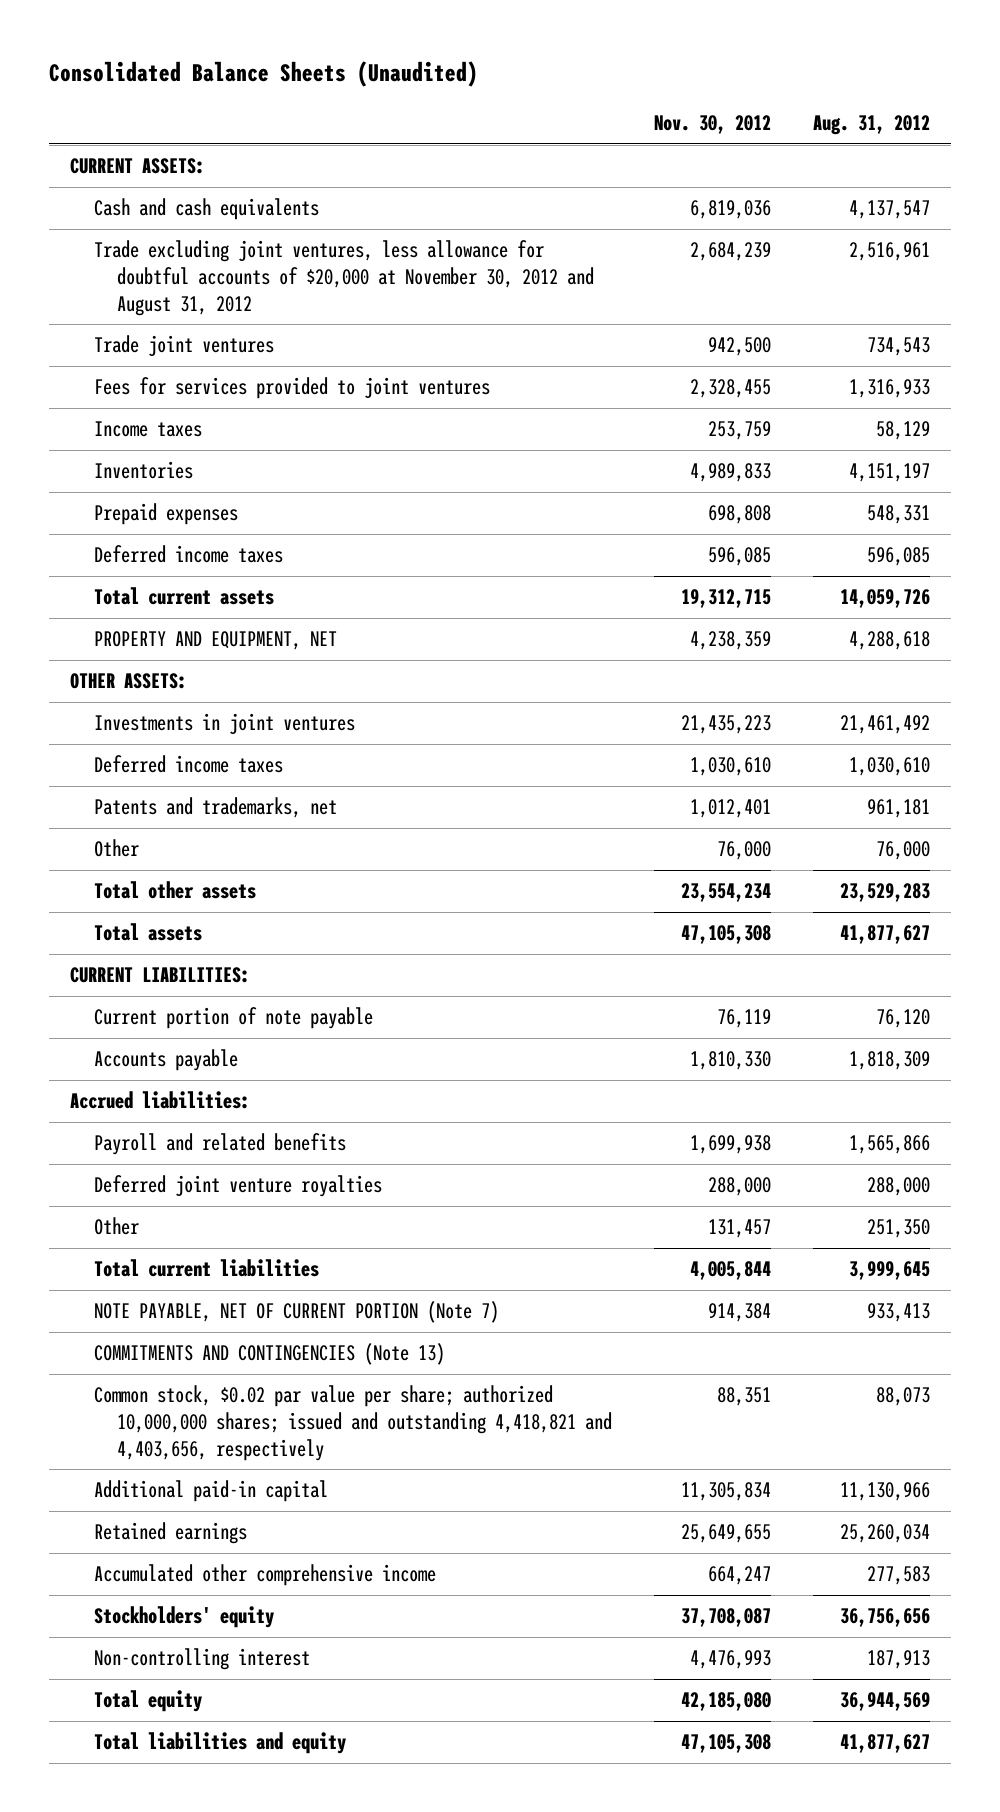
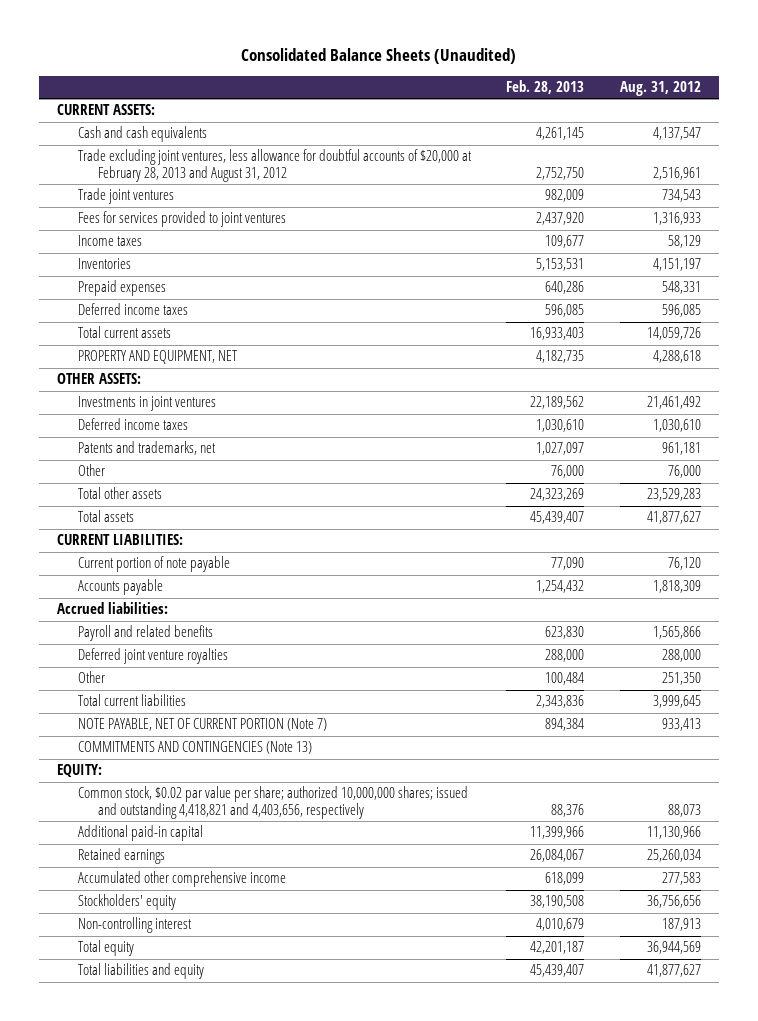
[654,115,772,135] Nov. 30, 2012 -> none
none -> [506,79,585,94] Feb. 28, 2013
[93,240,595,316] Trade excluding joint ventures, less allowance for doubtful accounts of $20,000 at November 30, 2012 and August 31, 2012 -> [77,149,472,183] Trade excluding joint ventures, less allowance for doubtful accounts of $20,000 at February 28, 2013 and August 31, 2012
none -> [57,764,103,778] EQUITY:

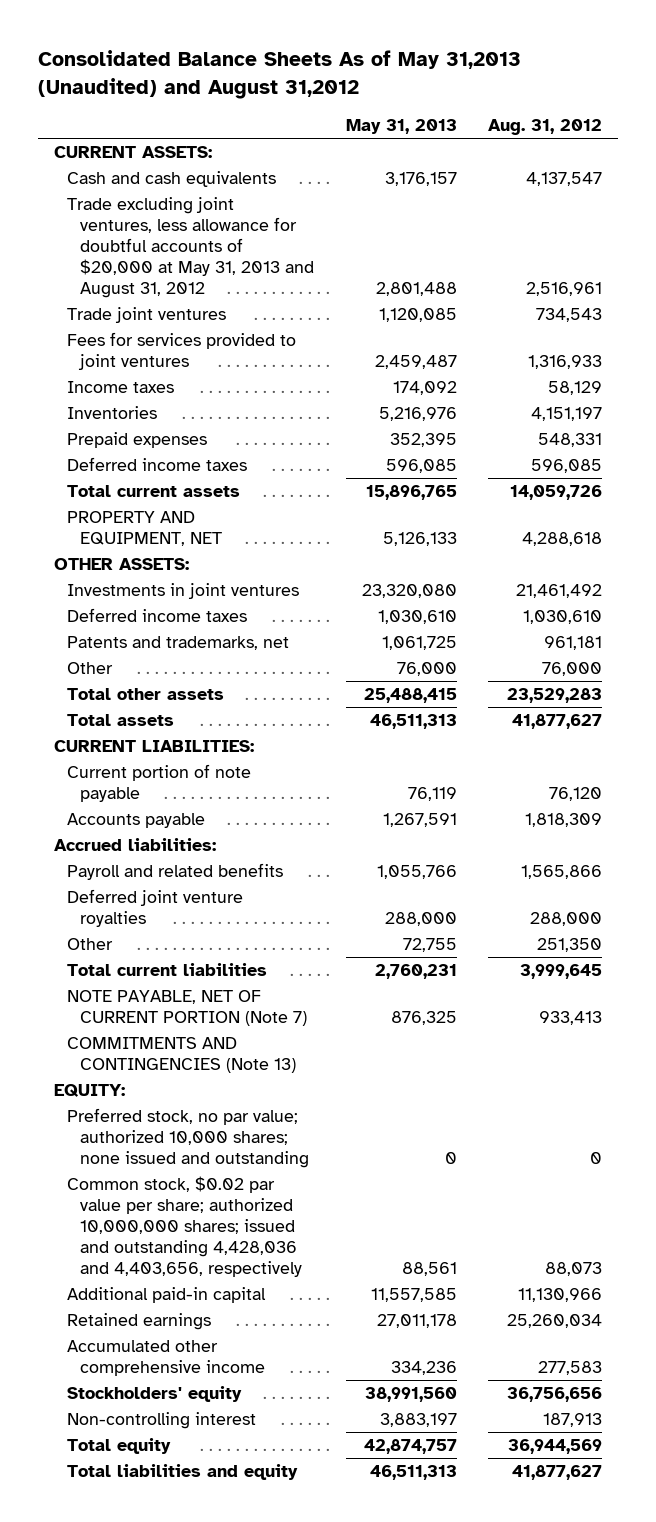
[241,48,517,65] Consolidated Balance Sheets (Unaudited) -> [37,49,521,100] Consolidated Balance Sheets As of May 31,2013 (Unaudited) and August 31,2012
[506,79,585,94] Feb. 28, 2013 -> none
none -> [345,119,457,135] May 31, 2013
[77,149,472,183] Trade excluding joint ventures, less allowance for doubtful accounts of $20,000 at February 28, 2013 and August 31, 2012 -> [66,197,314,299] Trade excluding joint ventures, less allowance for doubtful accounts of $20,000 at May 31, 2013 and August 31, 2012
none -> [66,1108,309,1169] Preferred stock, no par value; authorized 10,000 shares; none issued and outstanding
[77,786,468,820] Common stock, $0.02 par value per share; authorized 10,000,000 shares; issued and outstanding 4,418,821 and 4,403,656, respectively -> [66,1176,302,1278] Common stock, $0.02 par value per share; authorized 10,000,000 shares; issued and outstanding 4,428,036 and 4,403,656, respectively

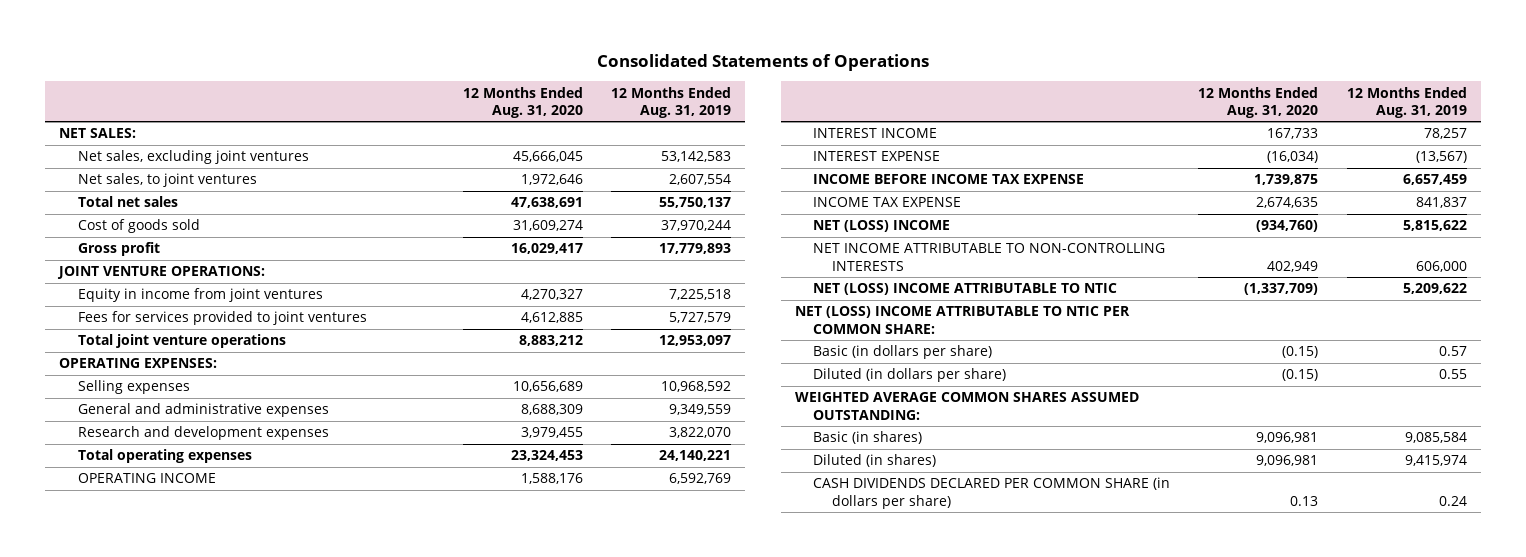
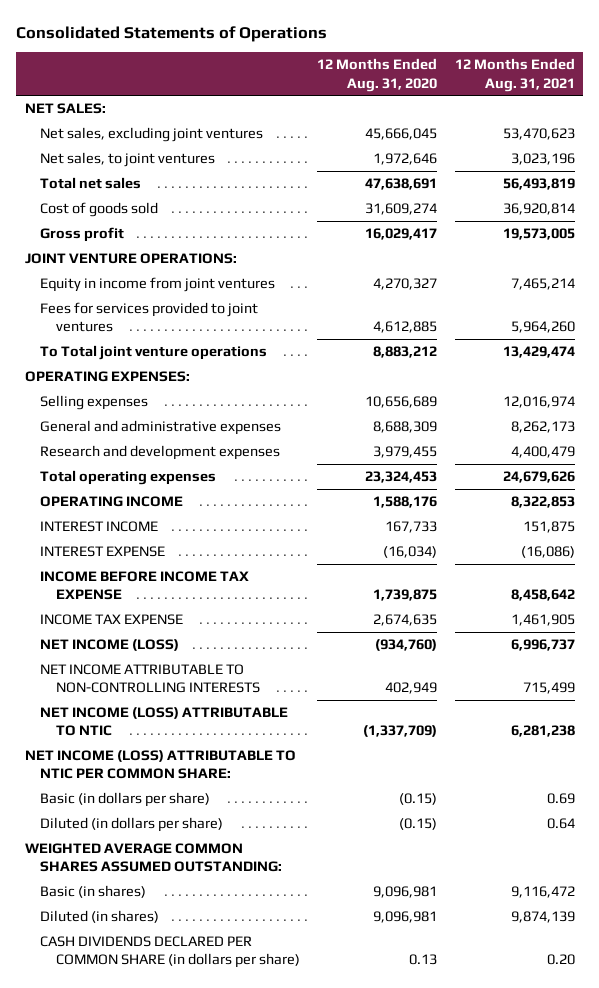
[611,86,732,119] 12 Months Ended Aug. 31, 2019 -> none
none -> [454,58,575,92] 12 Months Ended Aug. 31, 2021
[77,334,286,349] Total joint venture operations -> [40,344,268,360] To Total joint venture operations
[813,220,951,233] NET (LOSS) INCOME -> [40,638,180,651] NET INCOME (LOSS)
[813,283,1118,296] NET (LOSS) INCOME ATTRIBUTABLE TO NTIC -> [40,706,289,737] NET INCOME (LOSS) ATTRIBUTABLE TO NTIC
[794,306,1130,334] NET (LOSS) INCOME ATTRIBUTABLE TO NTIC PER COMMON SHARE: -> [24,749,296,780] NET INCOME (LOSS) ATTRIBUTABLE TO NTIC PER COMMON SHARE:

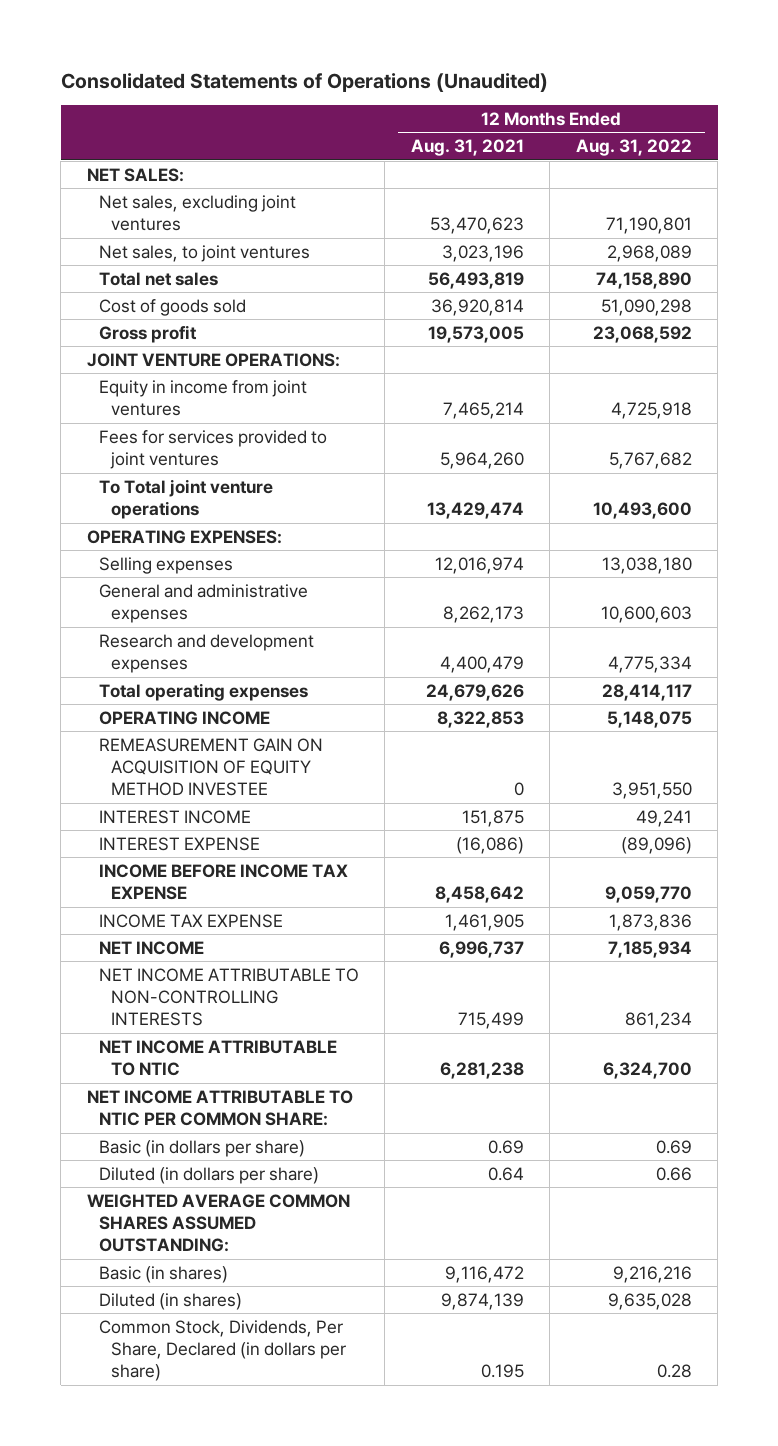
[15,26,327,43] Consolidated Statements of Operations -> [60,72,548,92] Consolidated Statements of Operations (Unaudited)
[317,58,438,92] 12 Months Ended Aug. 31, 2020 -> none
none -> [575,139,692,157] Aug. 31, 2022
none -> [98,737,323,797] REMEASUREMENT GAIN ON ACQUISITION OF EQUITY METHOD INVESTEE
[40,638,180,651] NET INCOME (LOSS) -> [98,940,204,955] NET INCOME
[40,706,289,737] NET INCOME (LOSS) ATTRIBUTABLE TO NTIC -> [98,1039,337,1077] NET INCOME ATTRIBUTABLE TO NTIC
[24,749,296,780] NET INCOME (LOSS) ATTRIBUTABLE TO NTIC PER COMMON SHARE: -> [86,1089,353,1127] NET INCOME ATTRIBUTABLE TO NTIC PER COMMON SHARE:
[40,935,300,969] CASH DIVIDENDS DECLARED PER COMMON SHARE (in dollars per share) -> [98,1319,346,1382] Common Stock, Dividends, Per Share, Declared (in dollars per share)
[546,954,575,966] 0.20 -> [480,1364,524,1379] 0.195

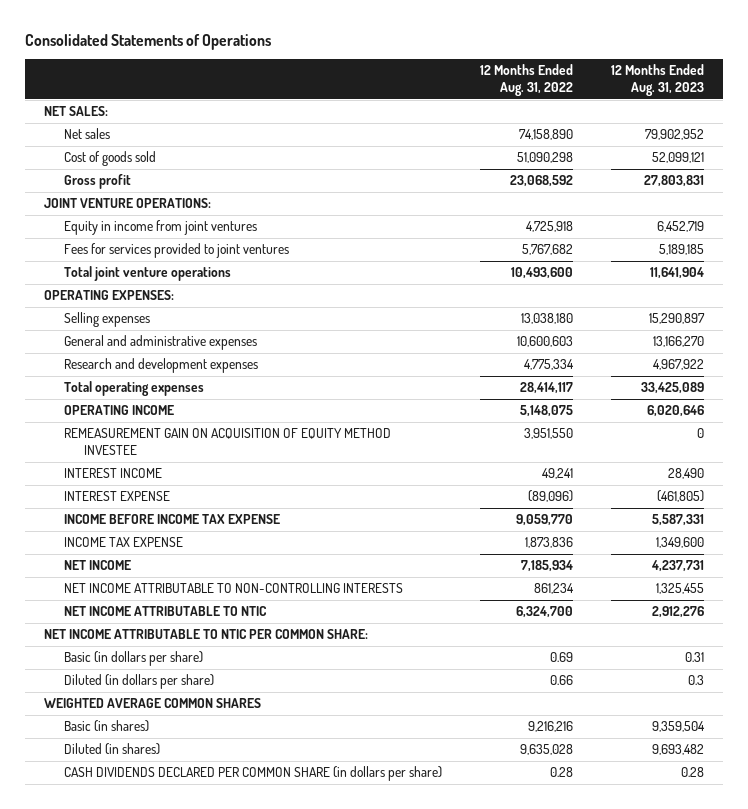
[60,72,548,92] Consolidated Statements of Operations (Unaudited) -> [24,33,271,50] Consolidated Statements of Operations
[410,139,524,157] Aug. 31, 2021 -> none
none -> [610,64,704,97] 12 Months Ended Aug. 31, 2023
[98,194,296,232] Net sales, excluding joint ventures -> none
[98,244,310,262] Net sales, to joint ventures -> none
[98,271,218,286] Total net sales -> [63,128,110,140] Net sales
[98,478,273,520] To Total joint venture operations -> [63,266,231,282] Total joint venture operations
[86,1193,350,1253] WEIGHTED AVERAGE COMMON SHARES ASSUMED OUTSTANDING: -> [44,698,262,709] WEIGHTED AVERAGE COMMON SHARES
[98,1319,346,1382] Common Stock, Dividends, Per Share, Declared (in dollars per share) -> [63,766,442,782] CASH DIVIDENDS DECLARED PER COMMON SHARE (in dollars per share)

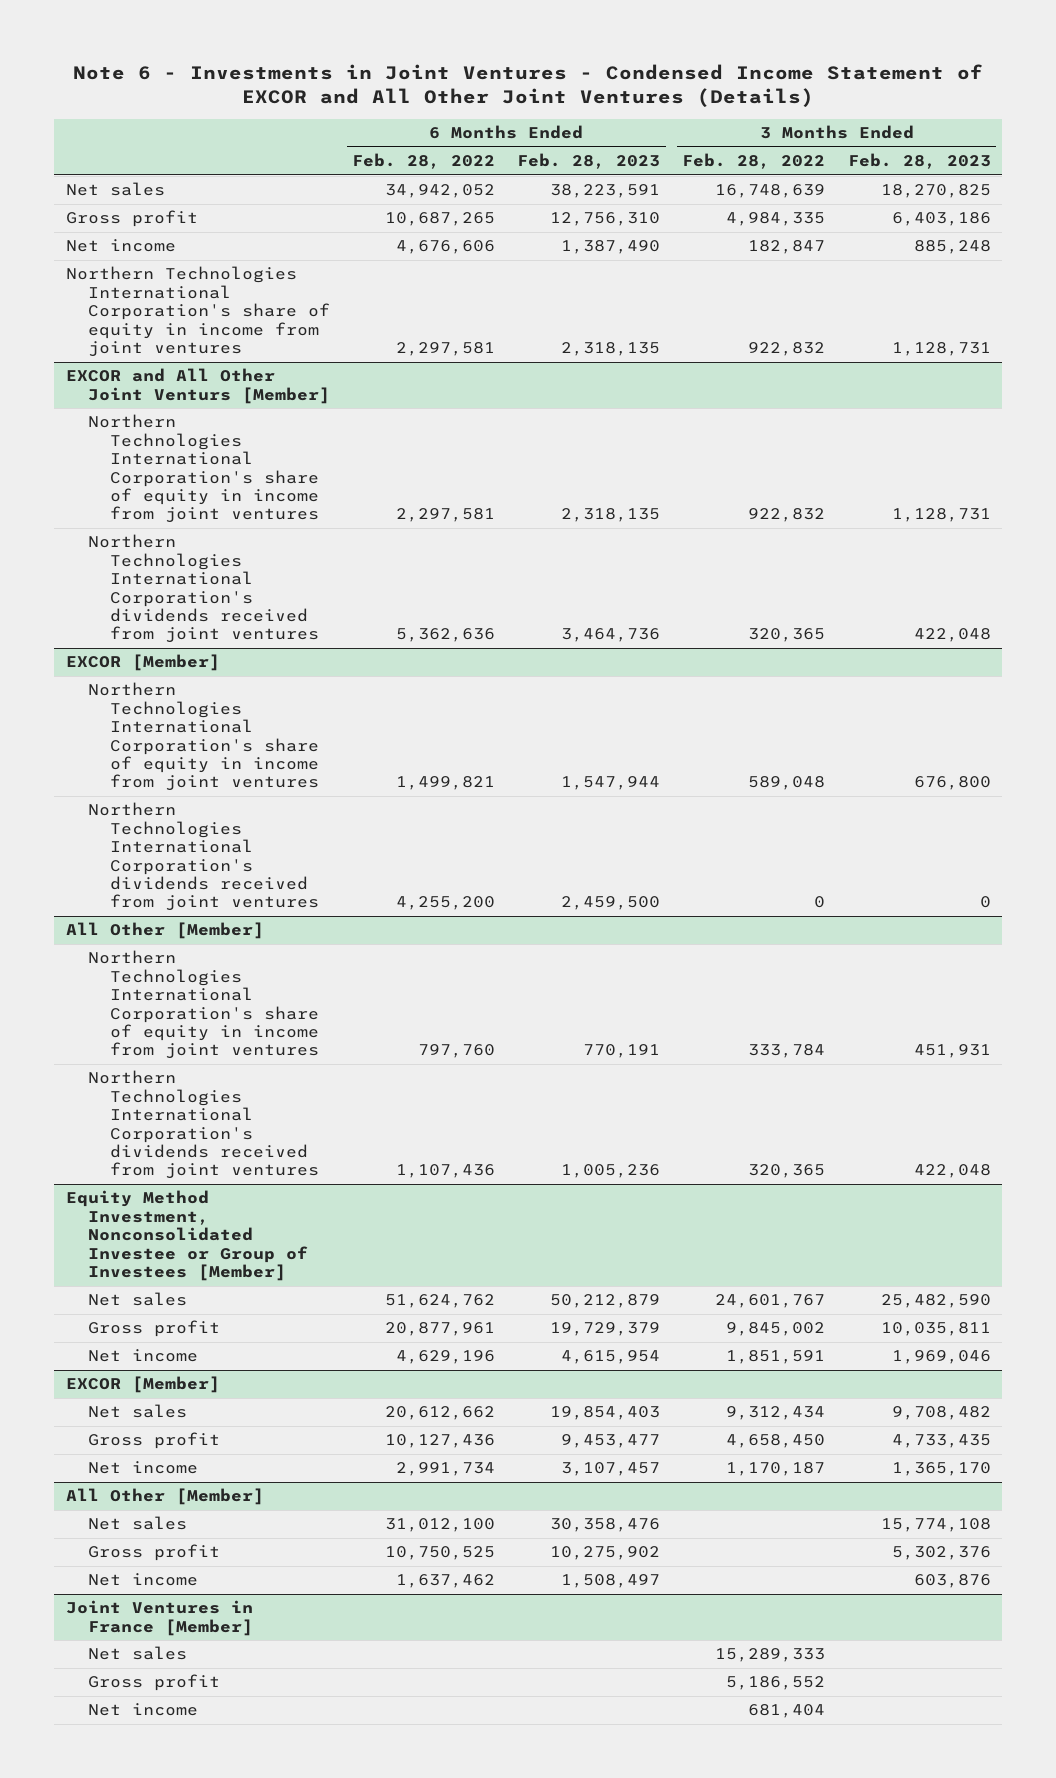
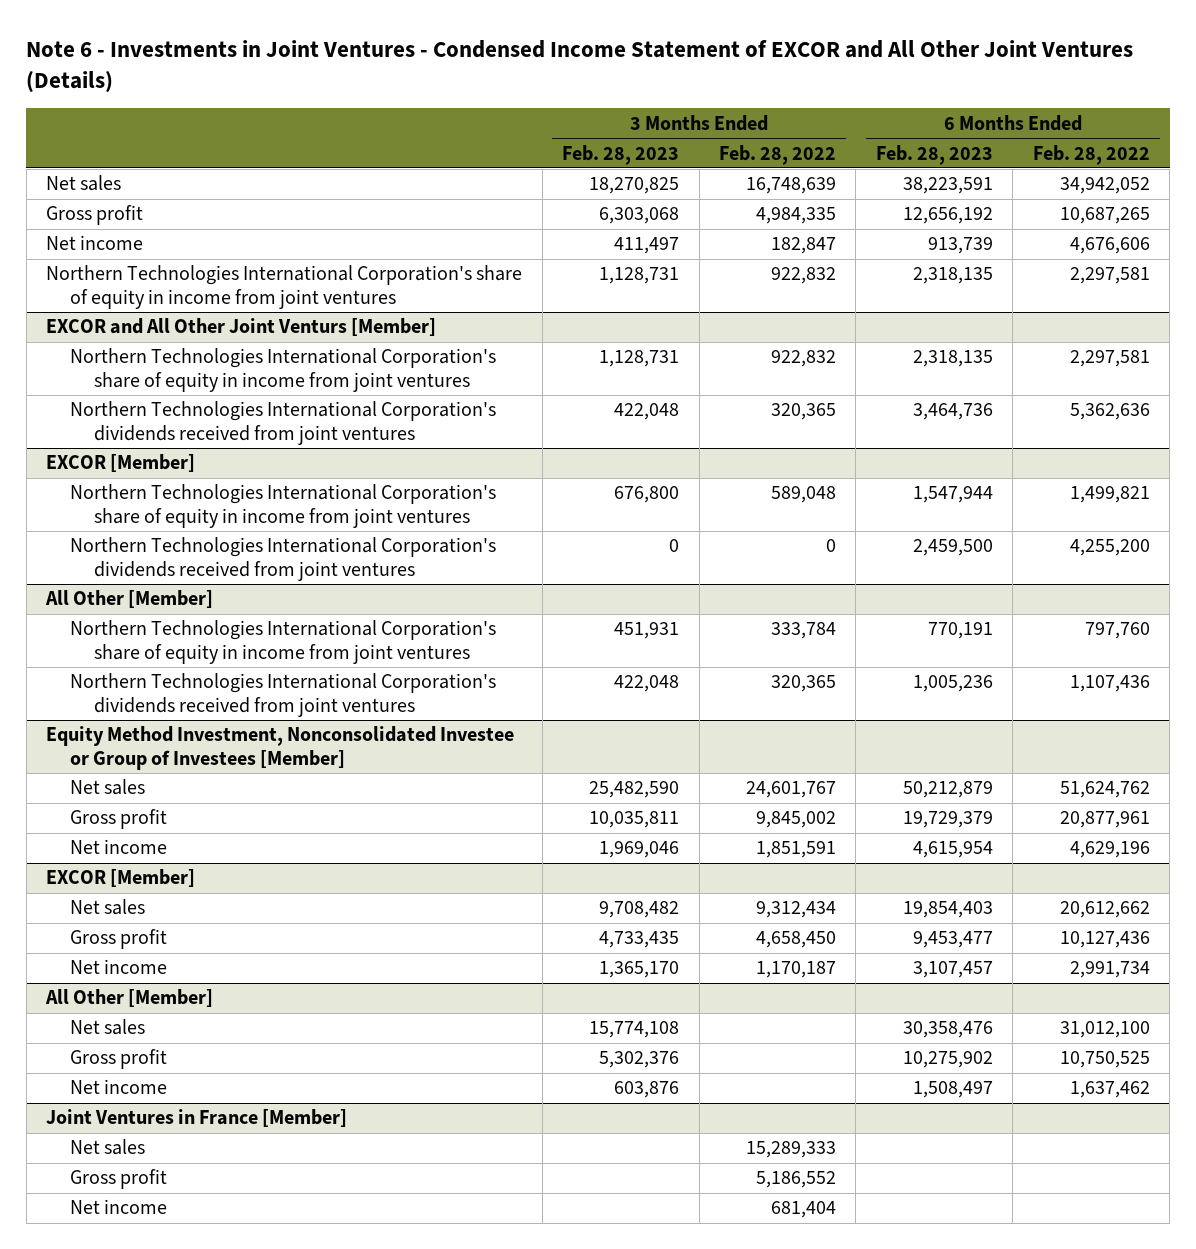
[550,212,661,227] 12,756,310 -> [902,207,993,225] 12,656,192
[891,212,991,227] 6,403,186 -> [599,207,680,225] 6,303,068
[561,240,661,255] 1,387,490 -> [927,237,993,255] 913,739
[913,240,991,255] 885,248 -> [614,237,680,255] 411,497

